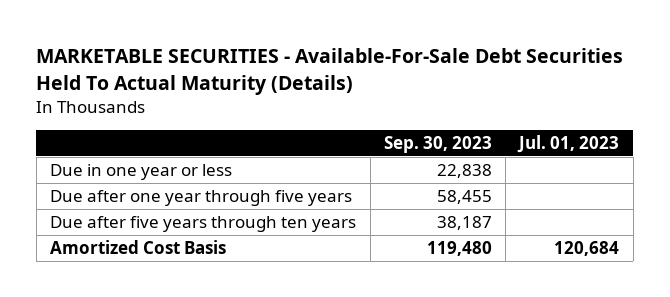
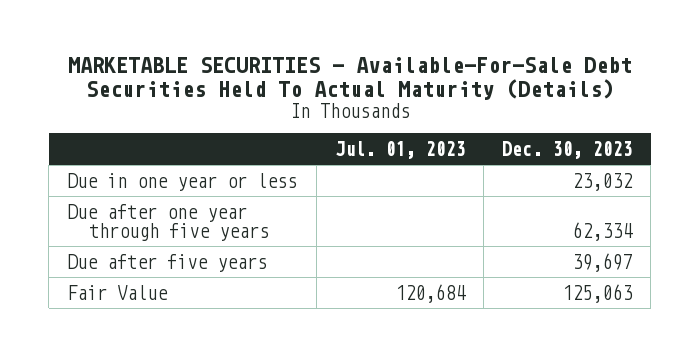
[383,136,492,154] Sep. 30, 2023 -> none
none -> [502,140,633,159] Dec. 30, 2023
[50,216,357,233] Due after five years through ten years -> [67,253,268,272] Due after five years
[50,240,227,255] Amortized Cost Basis -> [67,284,169,300] Fair Value

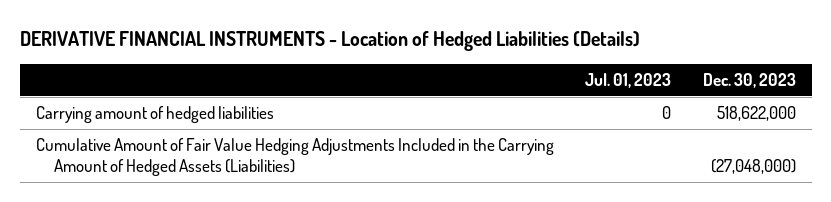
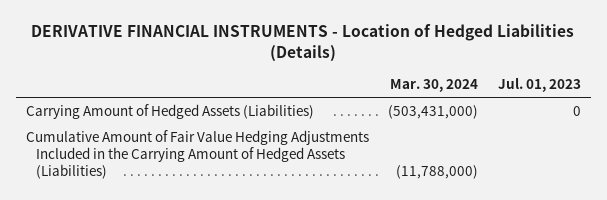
[702,72,796,88] Dec. 30, 2023 -> none
none -> [390,79,479,93] Mar. 30, 2024
[35,106,274,124] Carrying amount of hedged liabilities -> [25,103,314,119] Carrying Amount of Hedged Assets (Liabilities)

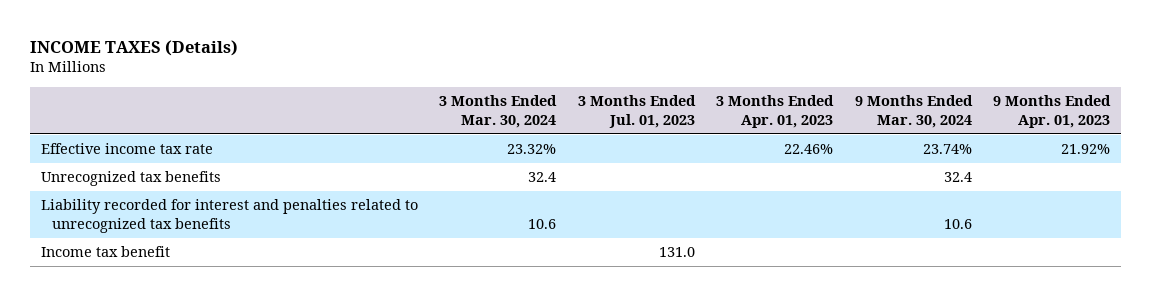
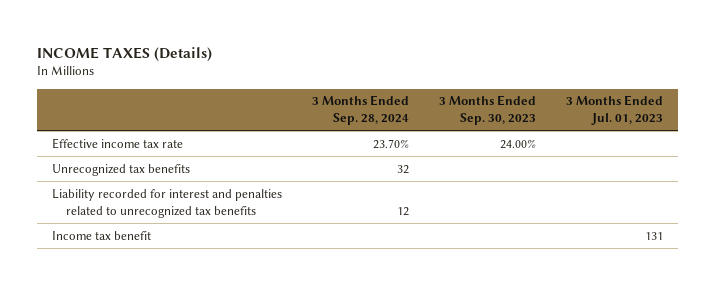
[439,94,558,128] 3 Months Ended Mar. 30, 2024 -> none
[716,94,835,128] 3 Months Ended Apr. 01, 2023 -> none
[854,94,973,128] 9 Months Ended Mar. 30, 2024 -> none
[993,94,1112,128] 9 Months Ended Apr. 01, 2023 -> none
none -> [312,95,410,126] 3 Months Ended Sep. 28, 2024
none -> [439,95,537,126] 3 Months Ended Sep. 30, 2023
[658,247,695,258] 131.0 -> [645,231,664,240] 131

